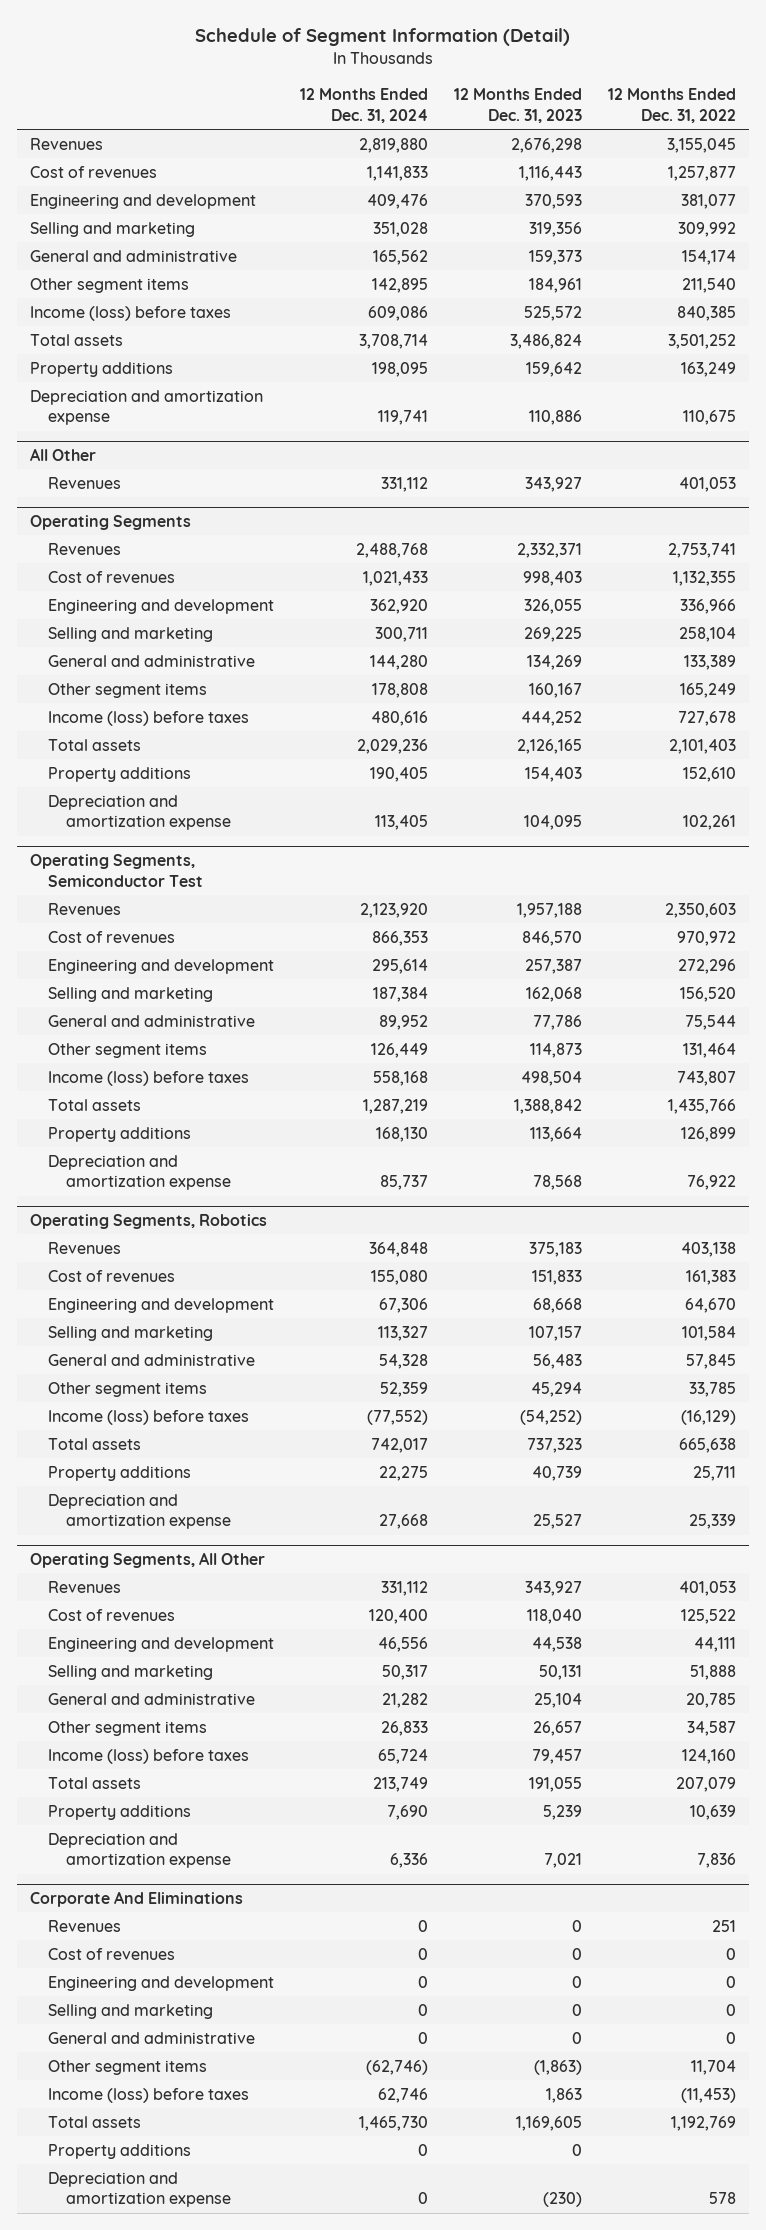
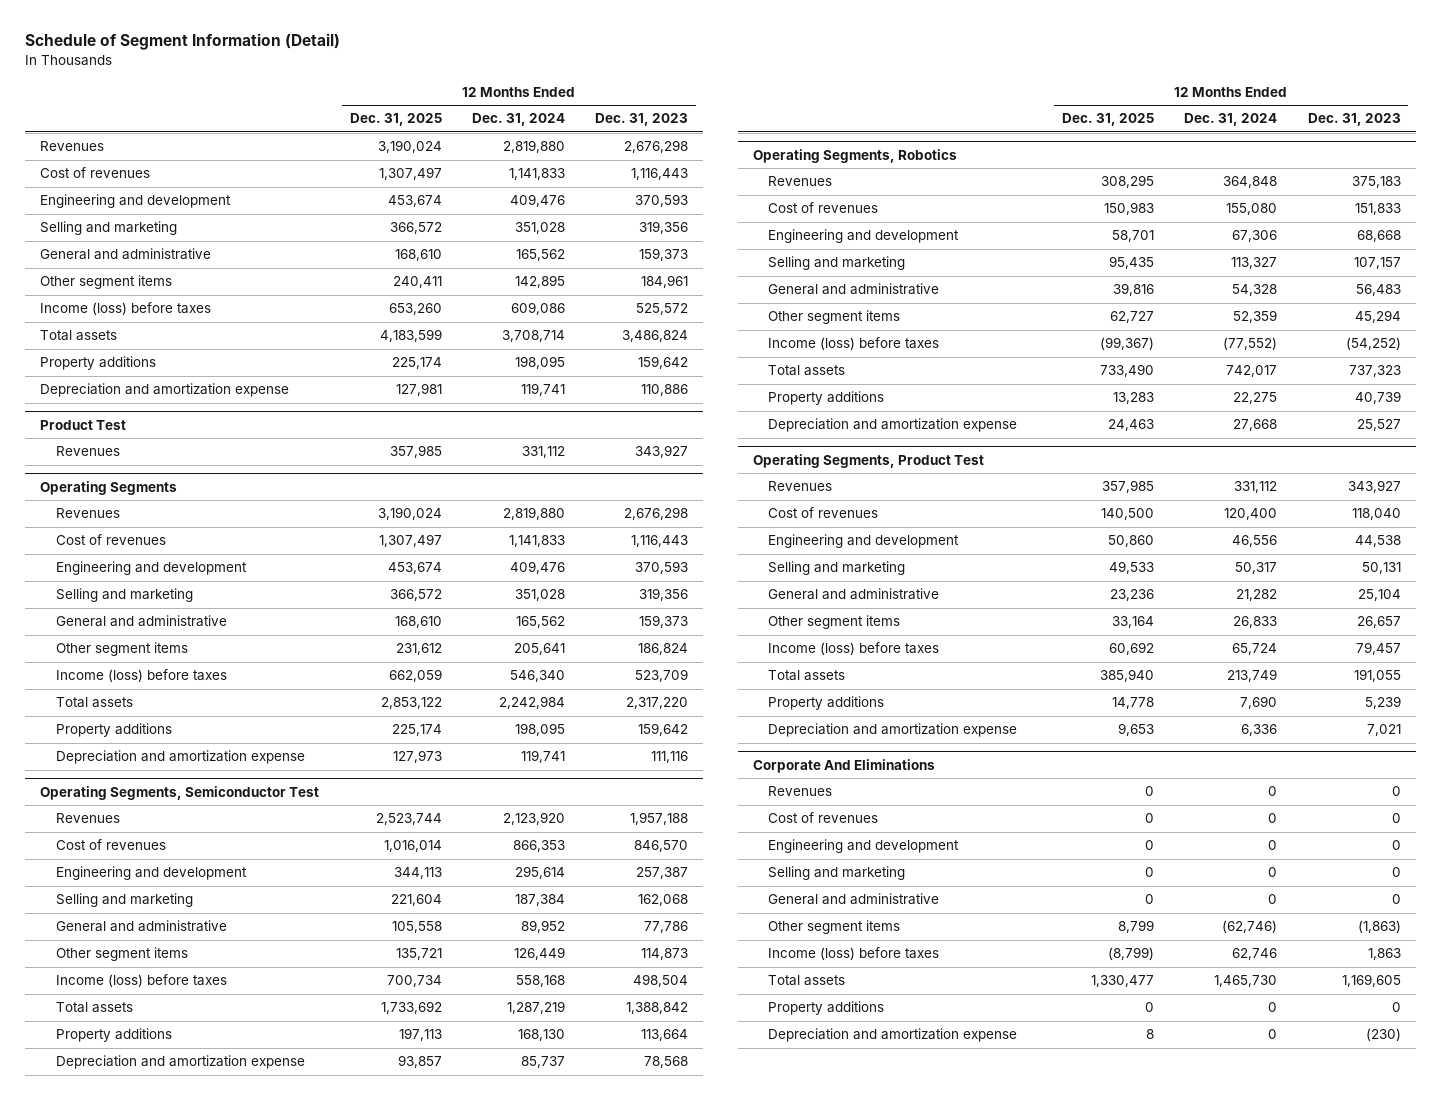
[607,88,736,123] 12 Months Ended Dec. 31, 2022 -> none
none -> [349,113,442,127] Dec. 31, 2025
[30,448,97,462] All Other -> none
none -> [40,419,127,430] Product Test
[356,542,429,558] 2,488,768 -> [502,507,565,521] 2,819,880
[516,542,582,558] 2,332,371 -> [624,507,689,521] 2,676,298
[363,570,429,586] 1,021,433 -> [508,535,565,548] 1,141,833
[522,570,582,586] 998,403 -> [631,535,689,548] 1,116,443
[370,598,429,614] 362,920 -> [509,561,565,575] 409,476
[523,598,582,614] 326,055 -> [635,561,689,575] 370,593
[375,626,429,642] 300,711 -> [514,589,565,602] 351,028
[523,626,582,642] 269,225 -> [639,588,689,602] 319,356
[370,654,429,670] 144,280 -> [515,616,565,629] 165,562
[526,654,582,670] 134,269 -> [639,615,689,629] 159,373
[372,682,429,698] 178,808 -> [513,643,565,656] 205,641
[528,682,582,698] 160,167 -> [638,643,689,656] 186,824
[371,710,429,726] 480,616 -> [509,670,565,683] 546,340
[520,710,582,726] 444,252 -> [635,669,689,683] 523,709
[357,738,429,754] 2,029,236 -> [498,696,565,710] 2,242,984
[516,738,582,754] 2,126,165 -> [626,697,689,710] 2,317,220
[370,766,429,782] 190,405 -> [514,723,565,737] 198,095
[524,766,582,782] 154,403 -> [638,723,689,737] 159,642
[375,815,429,831] 113,405 -> [520,750,565,764] 119,741
[523,815,582,831] 104,095 -> [651,751,689,764] 111,116
[30,1552,266,1569] Operating Segments, All Other -> none
none -> [752,453,984,468] Operating Segments, Product Test

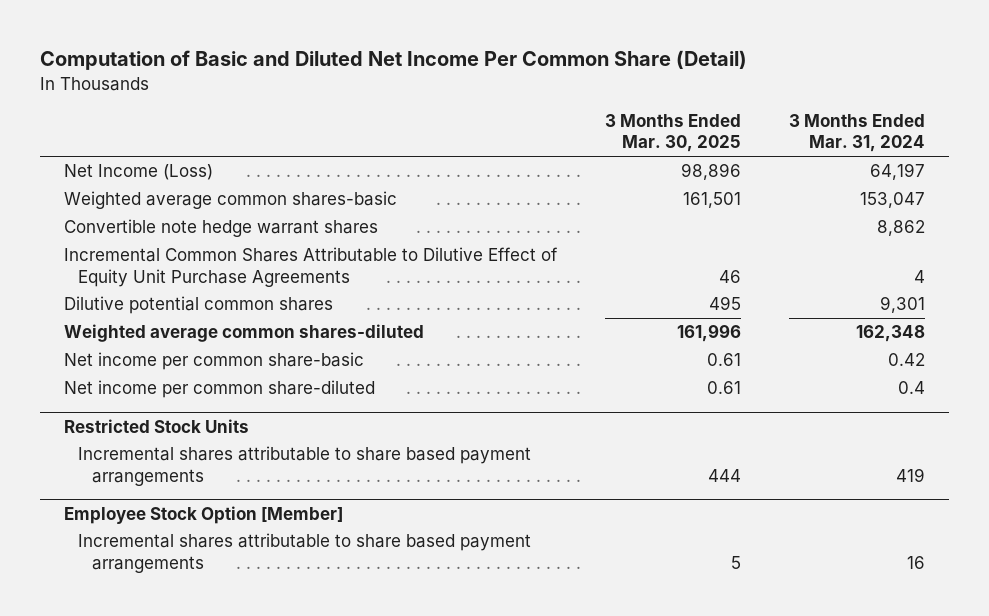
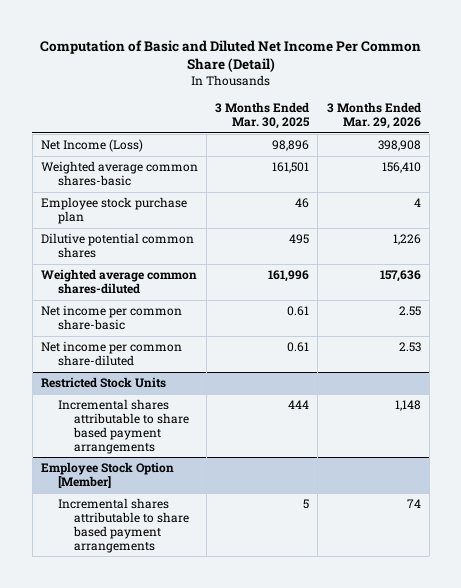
[788,113,925,153] 3 Months Ended Mar. 31, 2024 -> none
none -> [326,102,421,130] 3 Months Ended Mar. 29, 2026
[63,219,378,238] Convertible note hedge warrant shares -> none
[63,247,558,287] Incremental Common Shares Attributable to Dilutive Effect of Equity Unit Purchase Agreements -> [40,197,187,225] Employee stock purchase plan

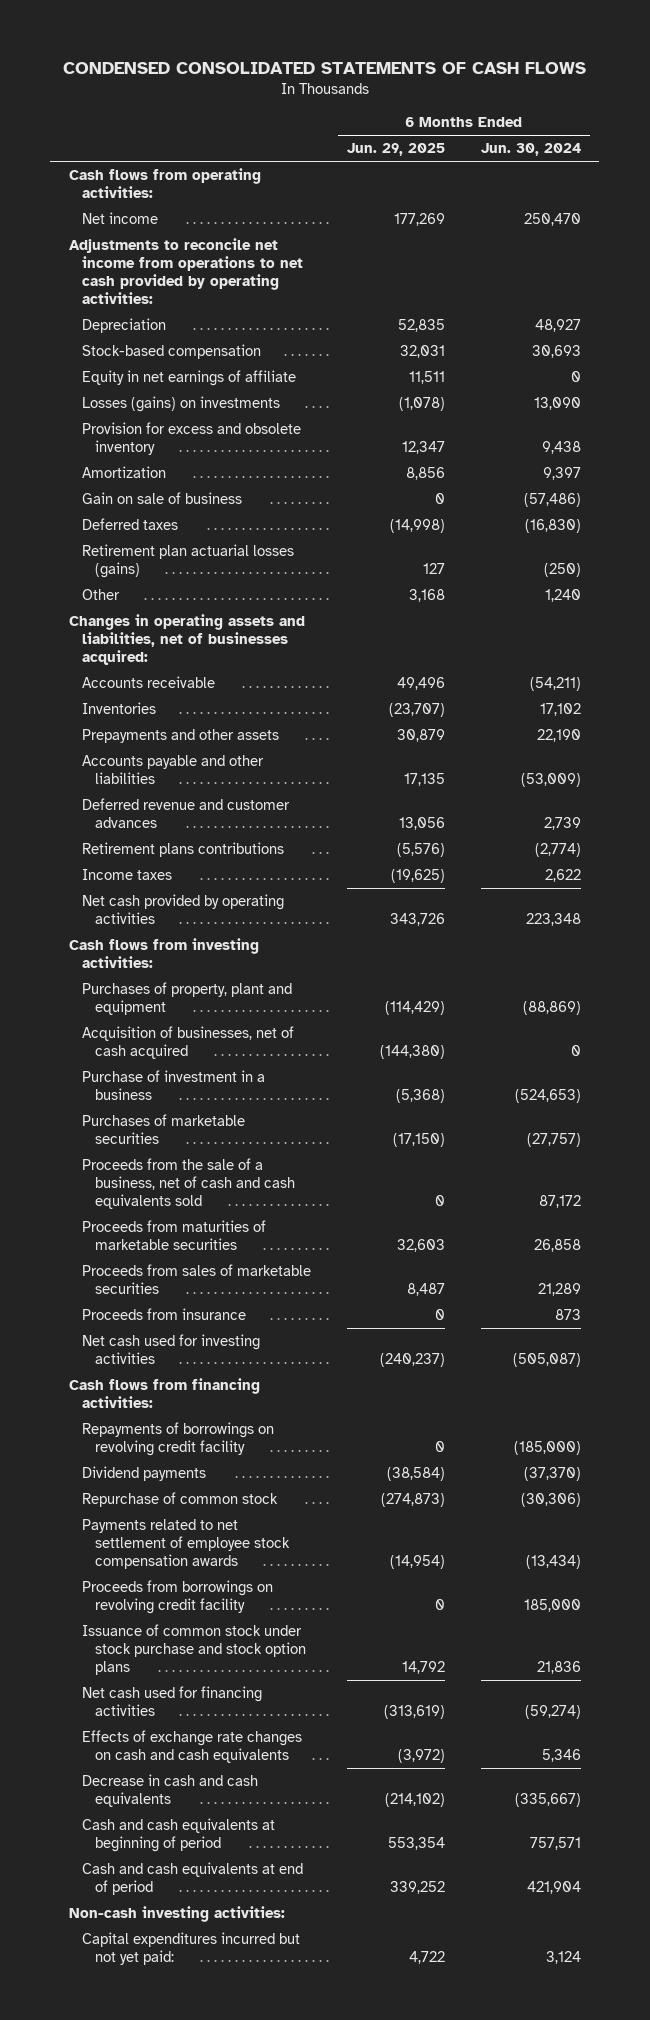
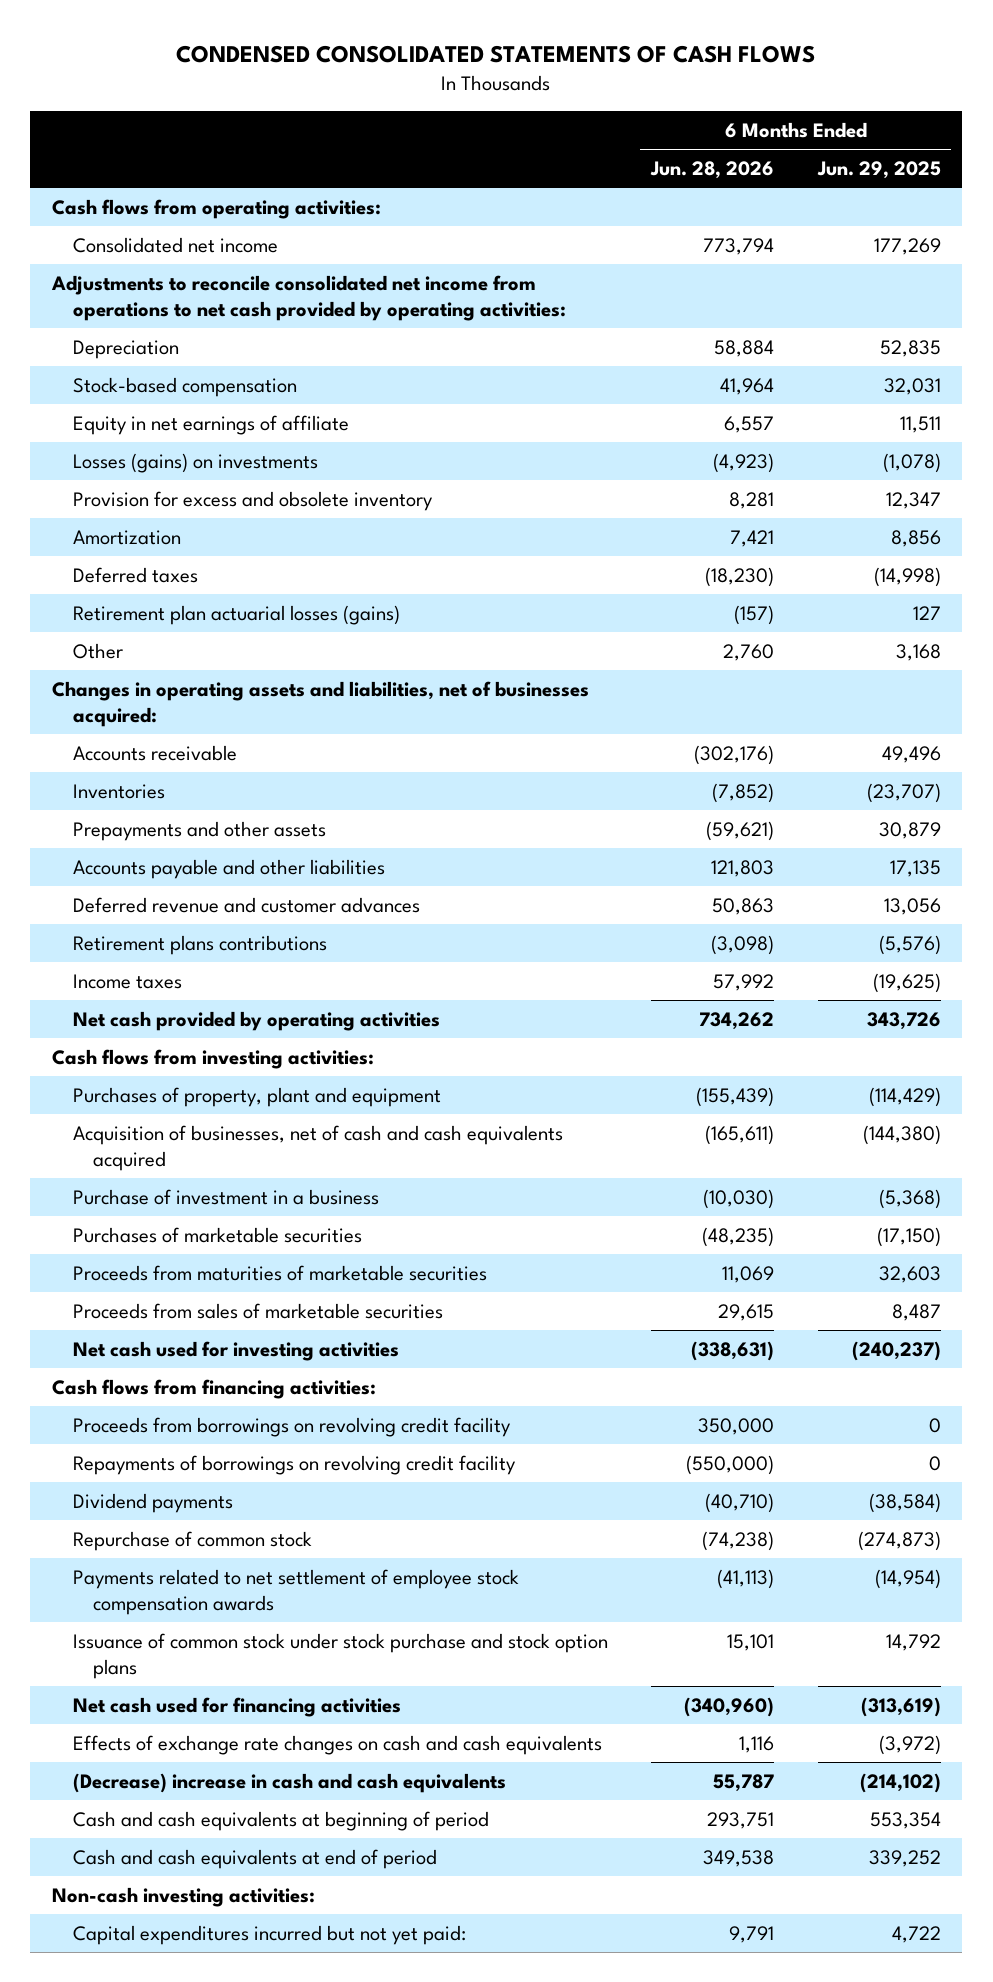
[481,143,582,157] Jun. 30, 2024 -> none
none -> [650,160,775,179] Jun. 28, 2026
[81,212,158,225] Net income -> [72,236,278,253] Consolidated net income
[68,238,303,304] Adjustments to reconcile net income from operations to net cash provided by operating activities: -> [50,274,566,321] Adjustments to reconcile consolidated net income from operations to net cash provided by operating activities:
[81,492,242,505] Gain on sale of business -> none
[81,1026,294,1059] Acquisition of businesses, net of cash acquired -> [72,1124,563,1171] Acquisition of businesses, net of cash and cash equivalents acquired
[81,1158,296,1209] Proceeds from the sale of a business, net of cash and cash equivalents sold -> none
[81,1308,246,1321] Proceeds from insurance -> none
[81,1580,273,1614] Proceeds from borrowings on revolving credit facility -> [72,1416,511,1437] Proceeds from borrowings on revolving credit facility
[81,1774,258,1807] Decrease in cash and cash equivalents -> [72,1772,506,1793] (Decrease) increase in cash and cash equivalents

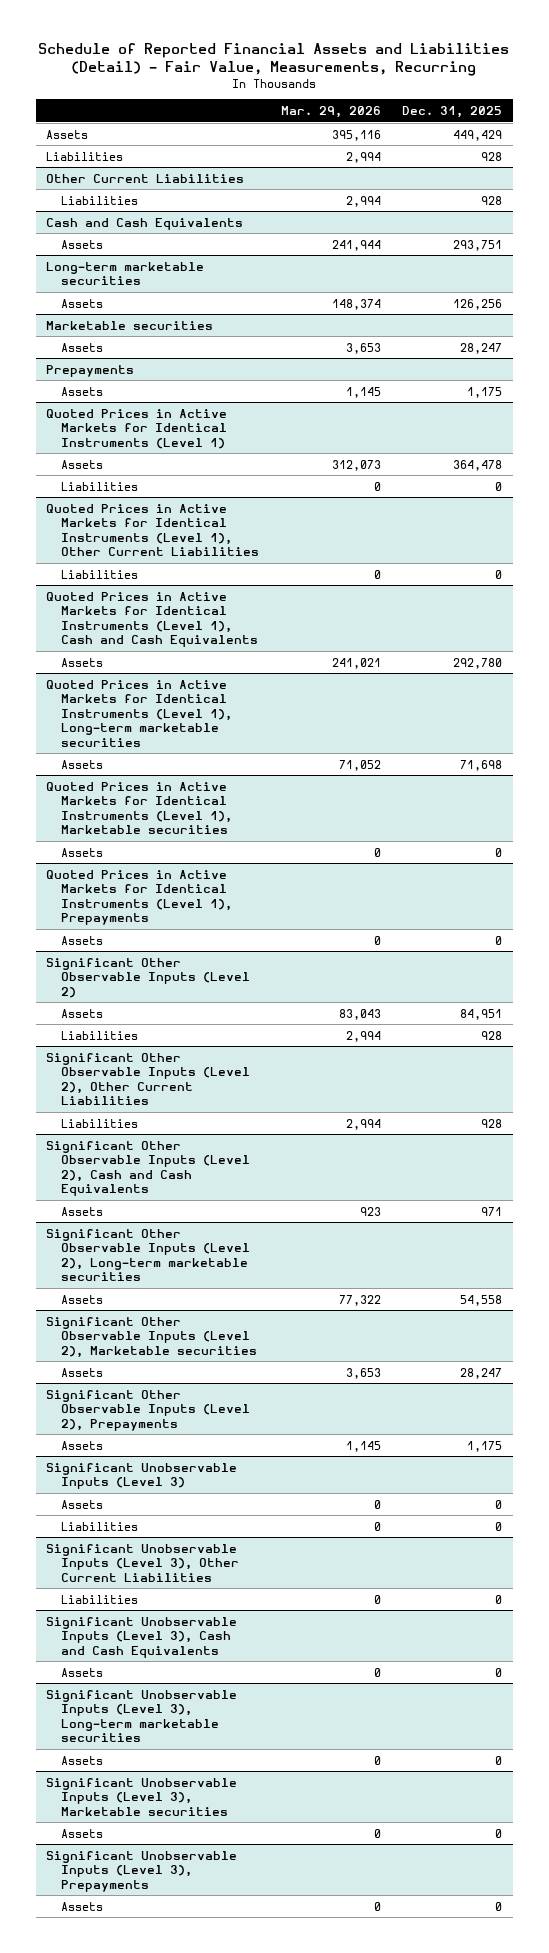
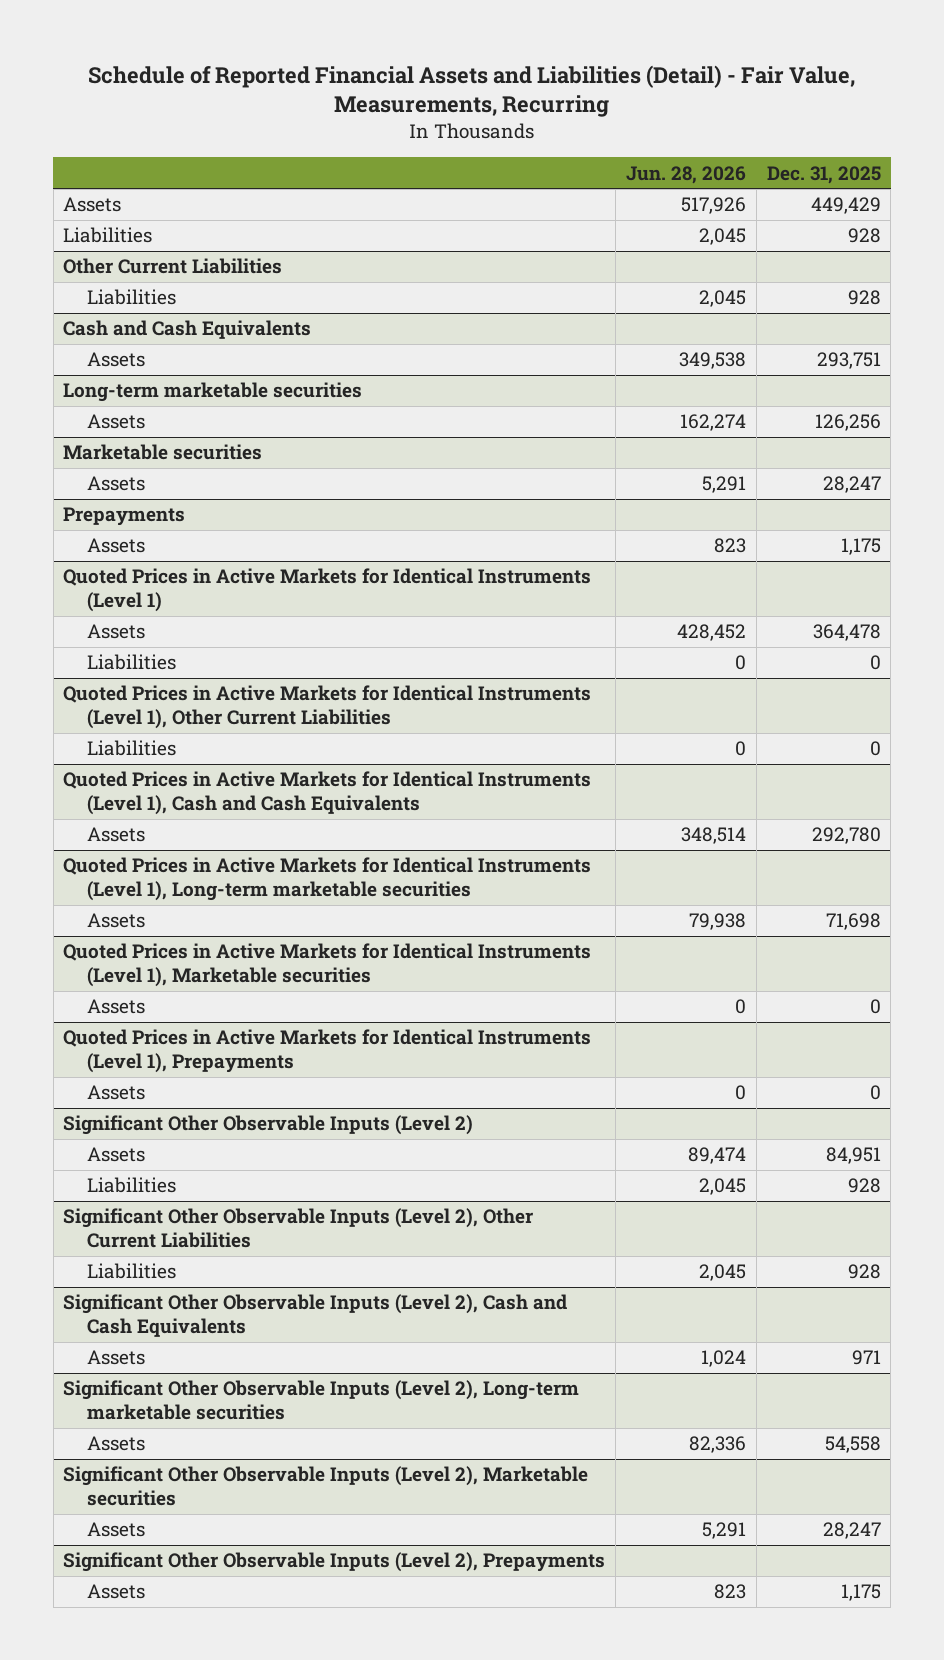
[280,105,381,118] Mar. 29, 2026 -> none
none -> [625,165,746,184] Jun. 28, 2026
[46,1462,238,1490] Significant Unobservable Inputs (Level 3) -> none
[61,1499,104,1509] Assets -> none
[61,1521,139,1531] Liabilities -> none
[46,1543,240,1582] Significant Unobservable Inputs (Level 3), Other Current Liabilities -> none
[61,1594,139,1604] Liabilities -> none
[46,1616,238,1658] Significant Unobservable Inputs (Level 3), Cash and Cash Equivalents -> none
[61,1667,104,1677] Assets -> none
[46,1689,238,1743] Significant Unobservable Inputs (Level 3), Long-term marketable securities -> none
[61,1755,104,1765] Assets -> none
[46,1777,238,1816] Significant Unobservable Inputs (Level 3), Marketable securities -> none
[61,1828,104,1838] Assets -> none
[46,1850,238,1892] Significant Unobservable Inputs (Level 3), Prepayments -> none
[61,1901,104,1911] Assets -> none

